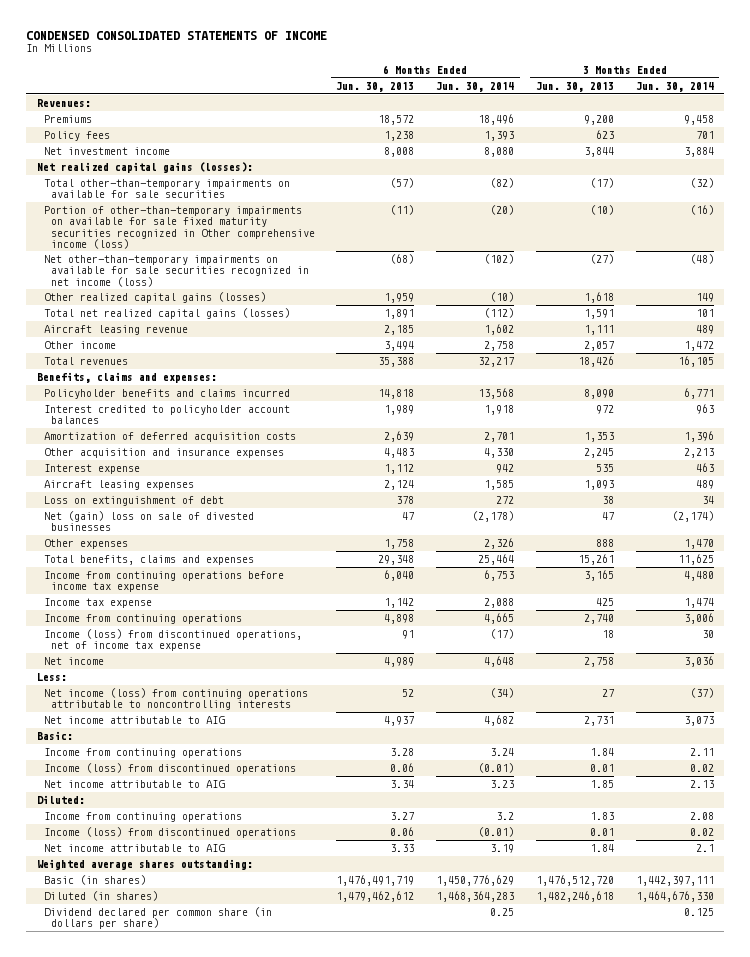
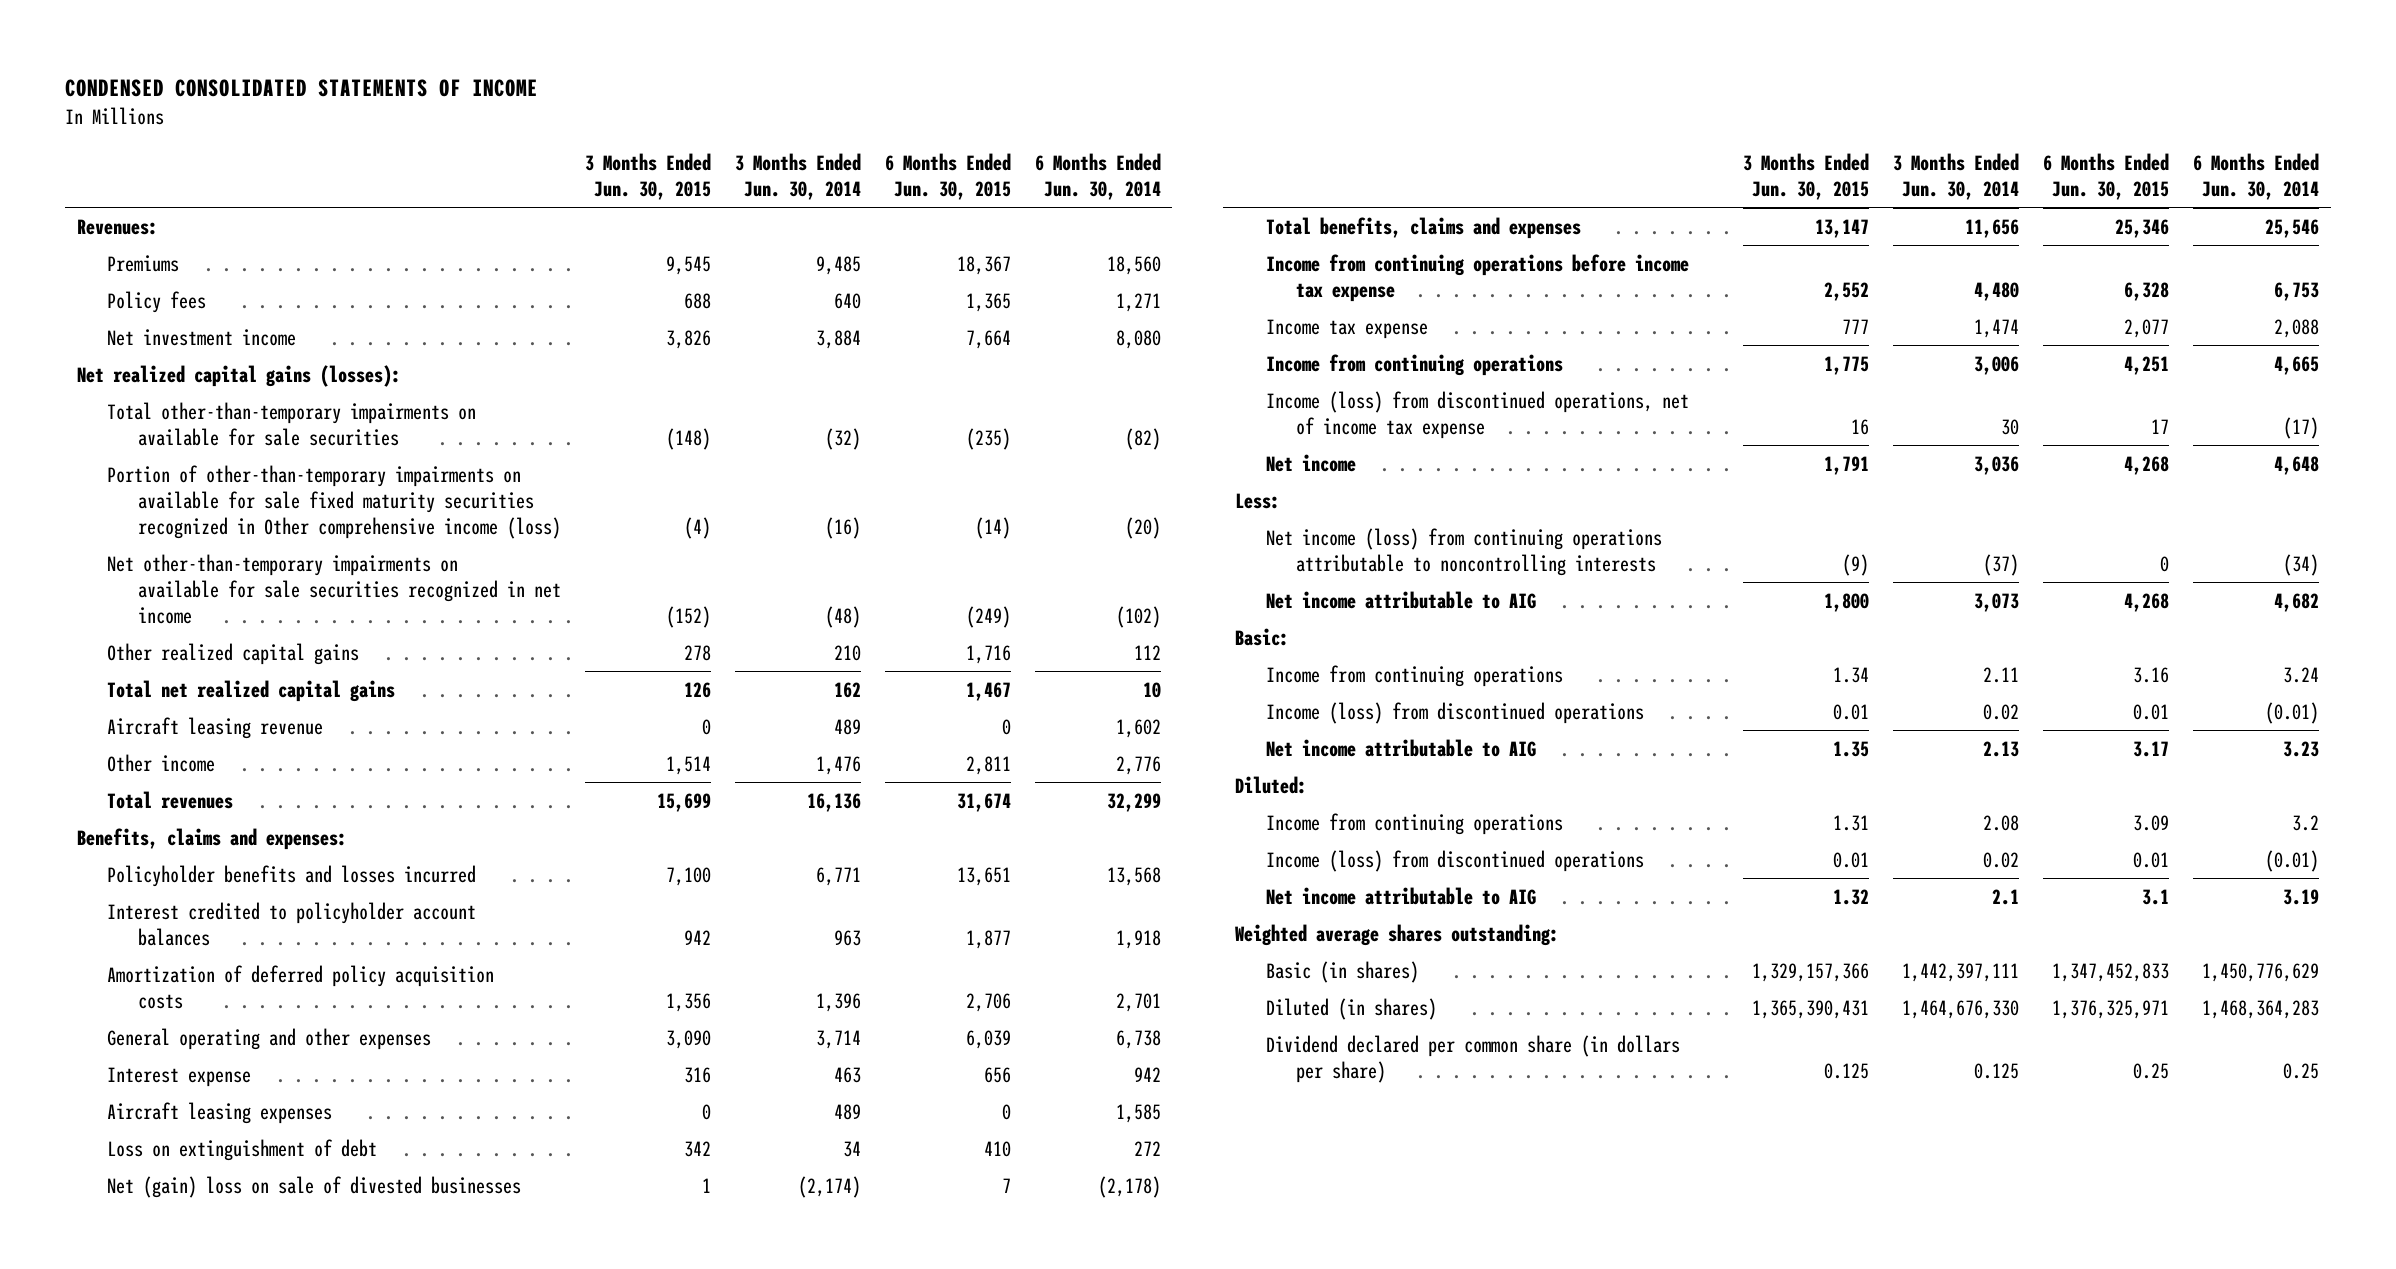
[336,81,415,92] Jun. 30, 2013 -> none
[535,81,614,92] Jun. 30, 2013 -> none
none -> [584,152,711,200] 3 Months Ended Jun. 30, 2015
none -> [884,152,1011,200] 6 Months Ended Jun. 30, 2015
[478,114,515,126] 18,496 -> [1106,255,1161,275] 18,560
[683,115,714,126] 9,458 -> [815,255,861,275] 9,485
[484,131,515,142] 1,393 -> [1115,292,1161,312] 1,271
[695,131,714,140] 701 -> [833,292,861,309] 640
[43,255,309,287] Net other-than-temporary impairments on available for sale securities recognized in net income (loss) -> [107,553,561,624] Net other-than-temporary impairments on available for sale securities recognized in net income
[43,292,266,304] Other realized capital gains (losses) -> [107,642,360,665] Other realized capital gains
[490,292,515,303] (10) -> [1133,644,1161,660] 112
[695,293,714,303] 149 -> [833,644,861,661] 210
[43,308,290,320] Total net realized capital gains (losses) -> [107,679,396,702] Total net realized capital gains
[484,308,515,319] (112) -> [1142,681,1161,698] 10
[695,309,714,318] 101 -> [833,681,861,698] 162
[484,341,515,352] 2,758 -> [1115,755,1161,775] 2,776
[683,341,714,352] 1,472 -> [815,755,861,775] 1,476
[478,357,515,368] 32,217 -> [1106,792,1161,812] 32,299
[677,356,714,368] 16,105 -> [806,792,861,812] 16,136
[43,389,290,400] Policyholder benefits and claims incurred -> [107,864,477,887] Policyholder benefits and losses incurred
[43,432,296,443] Amortization of deferred acquisition costs -> [107,964,495,1009] Amortization of deferred policy acquisition costs
[43,448,284,459] Other acquisition and insurance expenses -> [107,1027,432,1050] General operating and other expenses
[484,448,515,459] 4,330 -> [1115,1029,1161,1049] 6,738
[683,448,714,459] 2,213 -> [815,1029,861,1049] 3,714
[43,539,128,550] Other expenses -> none
[478,554,515,566] 25,464 -> [2265,218,2320,238] 25,546
[677,554,714,566] 11,625 -> [1965,218,2020,238] 11,656

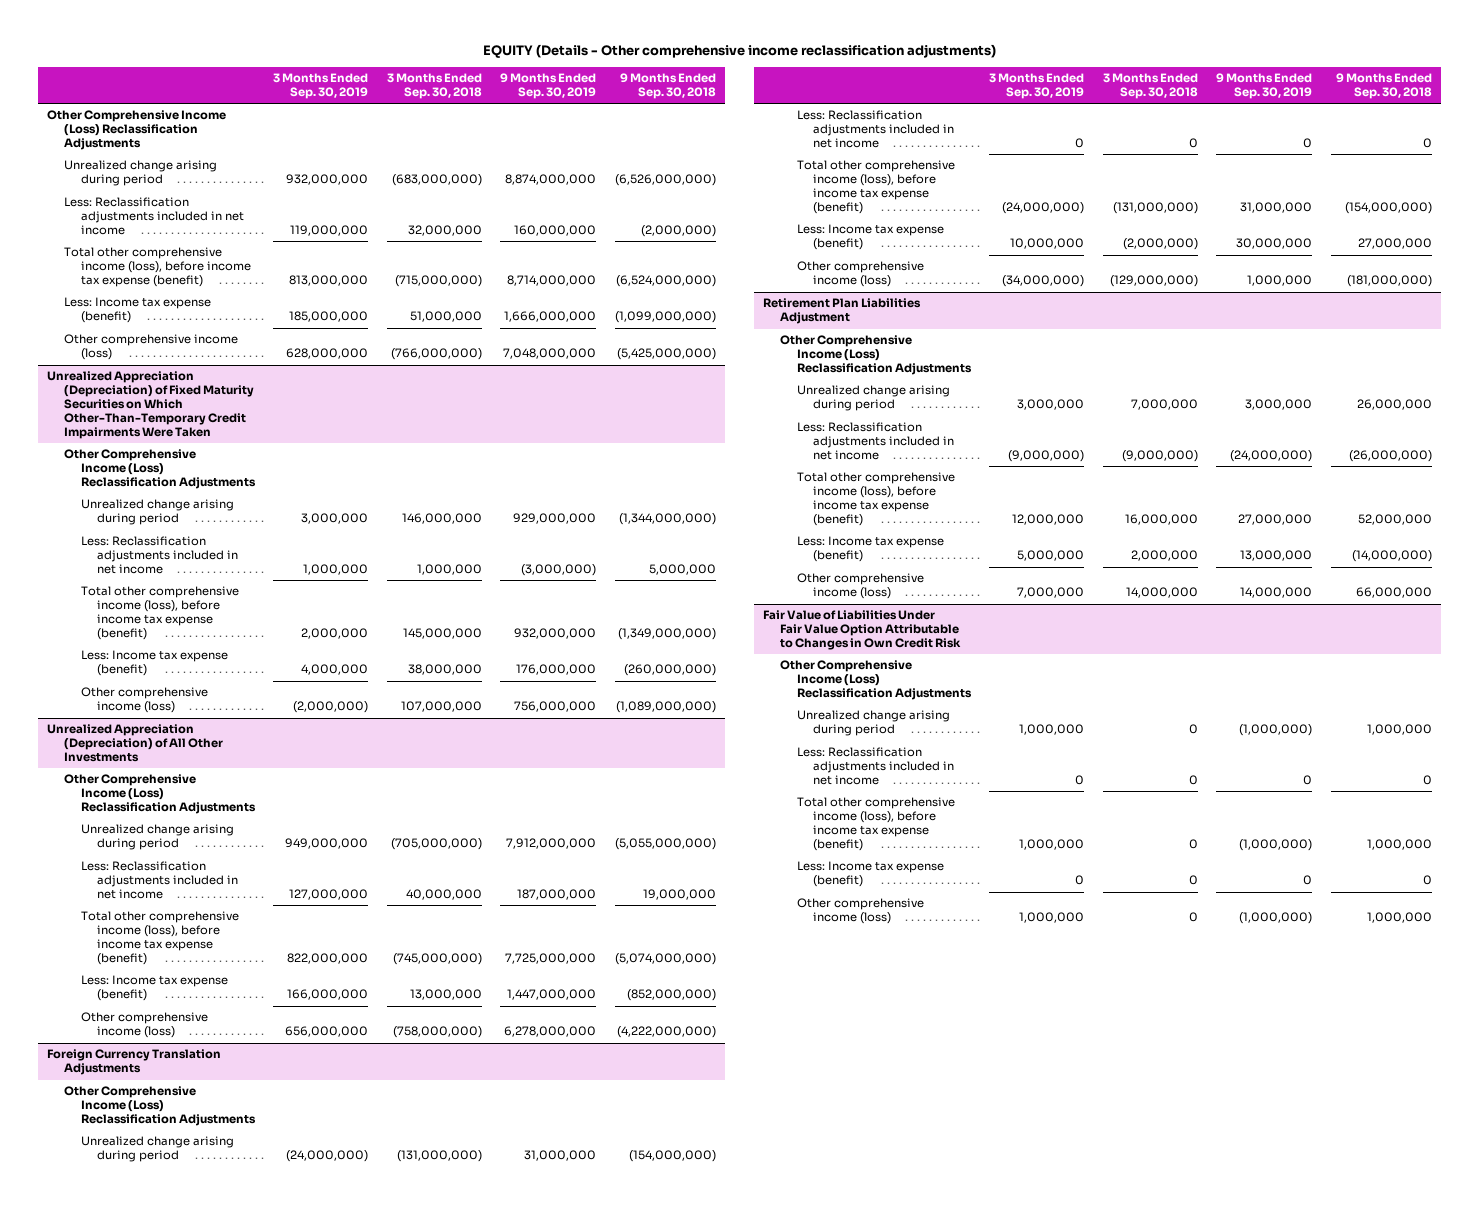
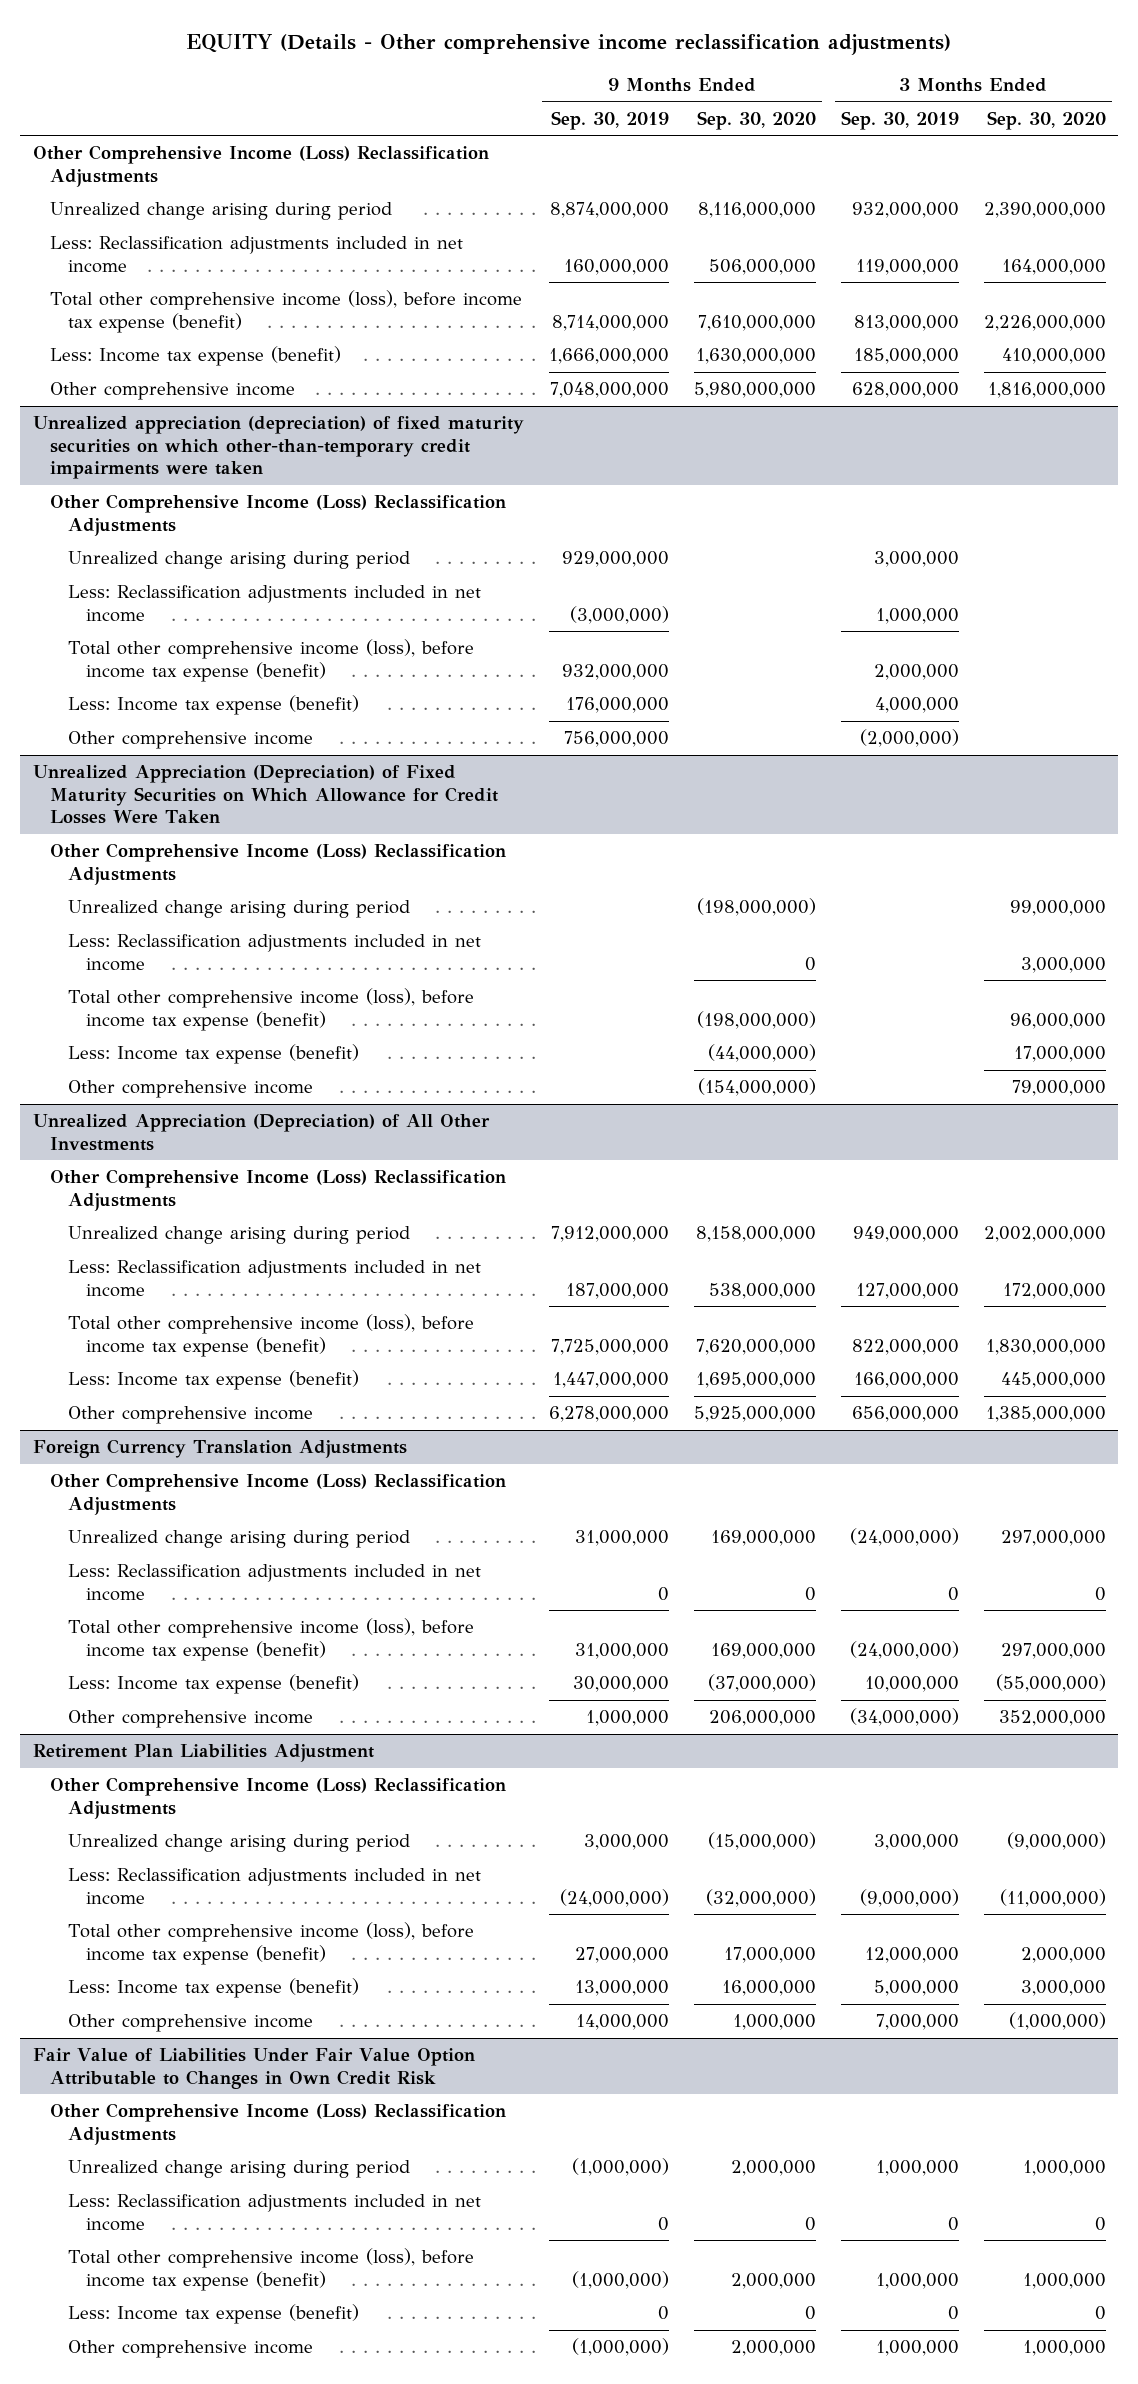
[386,73,482,100] 3 Months Ended Sep. 30, 2018 -> none
[619,73,716,100] 9 Months Ended Sep. 30, 2018 -> none
none -> [696,110,816,130] Sep. 30, 2020
none -> [986,110,1106,130] Sep. 30, 2020
[63,334,238,361] Other comprehensive income (loss) -> [50,382,296,401] Other comprehensive income
[47,371,254,440] Unrealized Appreciation (Depreciation) of Fixed Maturity Securities on Which Other-Than-Temporary Credit Impairments Were Taken -> [32,416,524,480] Unrealized appreciation (depreciation) of fixed maturity securities on which other-than-temporary credit impairments were taken
[80,687,208,714] Other comprehensive income (loss) -> [68,731,314,750] Other comprehensive income
none -> [32,765,499,825] Unrealized Appreciation (Depreciation) of Fixed Maturity Securities on Which Allowance for Credit Losses Were Taken
none -> [50,843,507,885] Other Comprehensive Income (Loss) Reclassification Adjustments
none -> [68,900,411,919] Unrealized change arising during period
none -> [68,934,482,971] Less: Reclassification adjustments included in net income
none -> [68,988,475,1031] Total other comprehensive income (loss), before income tax expense (benefit)
none -> [68,1044,360,1065] Less: Income tax expense (benefit)
none -> [68,1080,314,1099] Other comprehensive income
[80,1012,208,1039] Other comprehensive income (loss) -> [68,1406,314,1425] Other comprehensive income
[796,261,924,288] Other comprehensive income (loss) -> [68,1710,314,1729] Other comprehensive income
[796,573,924,600] Other comprehensive income (loss) -> [68,2014,314,2033] Other comprehensive income
[796,898,924,925] Other comprehensive income (loss) -> [68,2340,314,2359] Other comprehensive income

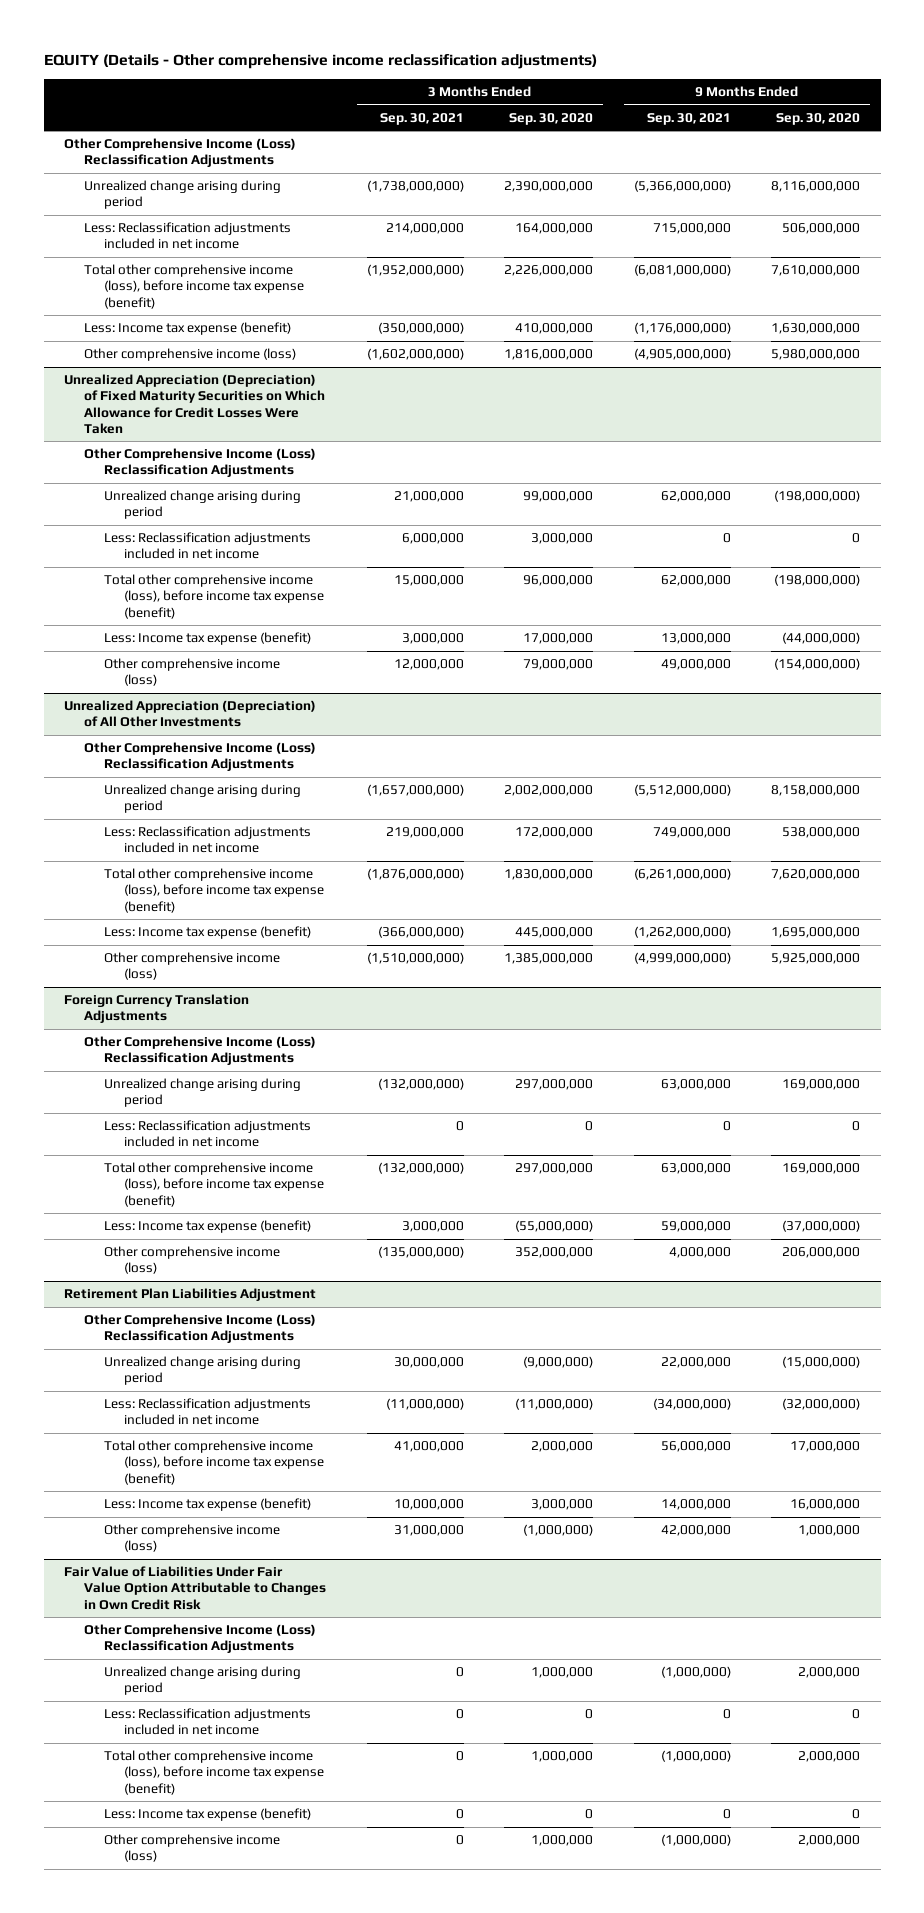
[550,110,669,130] Sep. 30, 2019 -> none
[840,110,959,130] Sep. 30, 2019 -> none
none -> [379,112,464,125] Sep. 30, 2021
none -> [646,112,731,125] Sep. 30, 2021
[32,416,524,480] Unrealized appreciation (depreciation) of fixed maturity securities on which other-than-temporary credit impairments were taken -> none
[50,494,507,536] Other Comprehensive Income (Loss) Reclassification Adjustments -> none
[68,551,411,570] Unrealized change arising during period -> none
[68,585,482,622] Less: Reclassification adjustments included in net income -> none
[68,639,475,682] Total other comprehensive income (loss), before income tax expense (benefit) -> none
[68,695,360,716] Less: Income tax expense (benefit) -> none
[68,731,314,750] Other comprehensive income -> none
[50,382,296,401] Other comprehensive income -> [84,348,297,362] Other comprehensive income (loss)
[68,1080,314,1099] Other comprehensive income -> [104,658,281,687] Other comprehensive income (loss)
[68,1406,314,1425] Other comprehensive income -> [104,952,281,981] Other comprehensive income (loss)
[68,1710,314,1729] Other comprehensive income -> [104,1246,281,1275] Other comprehensive income (loss)
[68,2014,314,2033] Other comprehensive income -> [104,1524,281,1553] Other comprehensive income (loss)
[68,2340,314,2359] Other comprehensive income -> [104,1834,281,1863] Other comprehensive income (loss)

